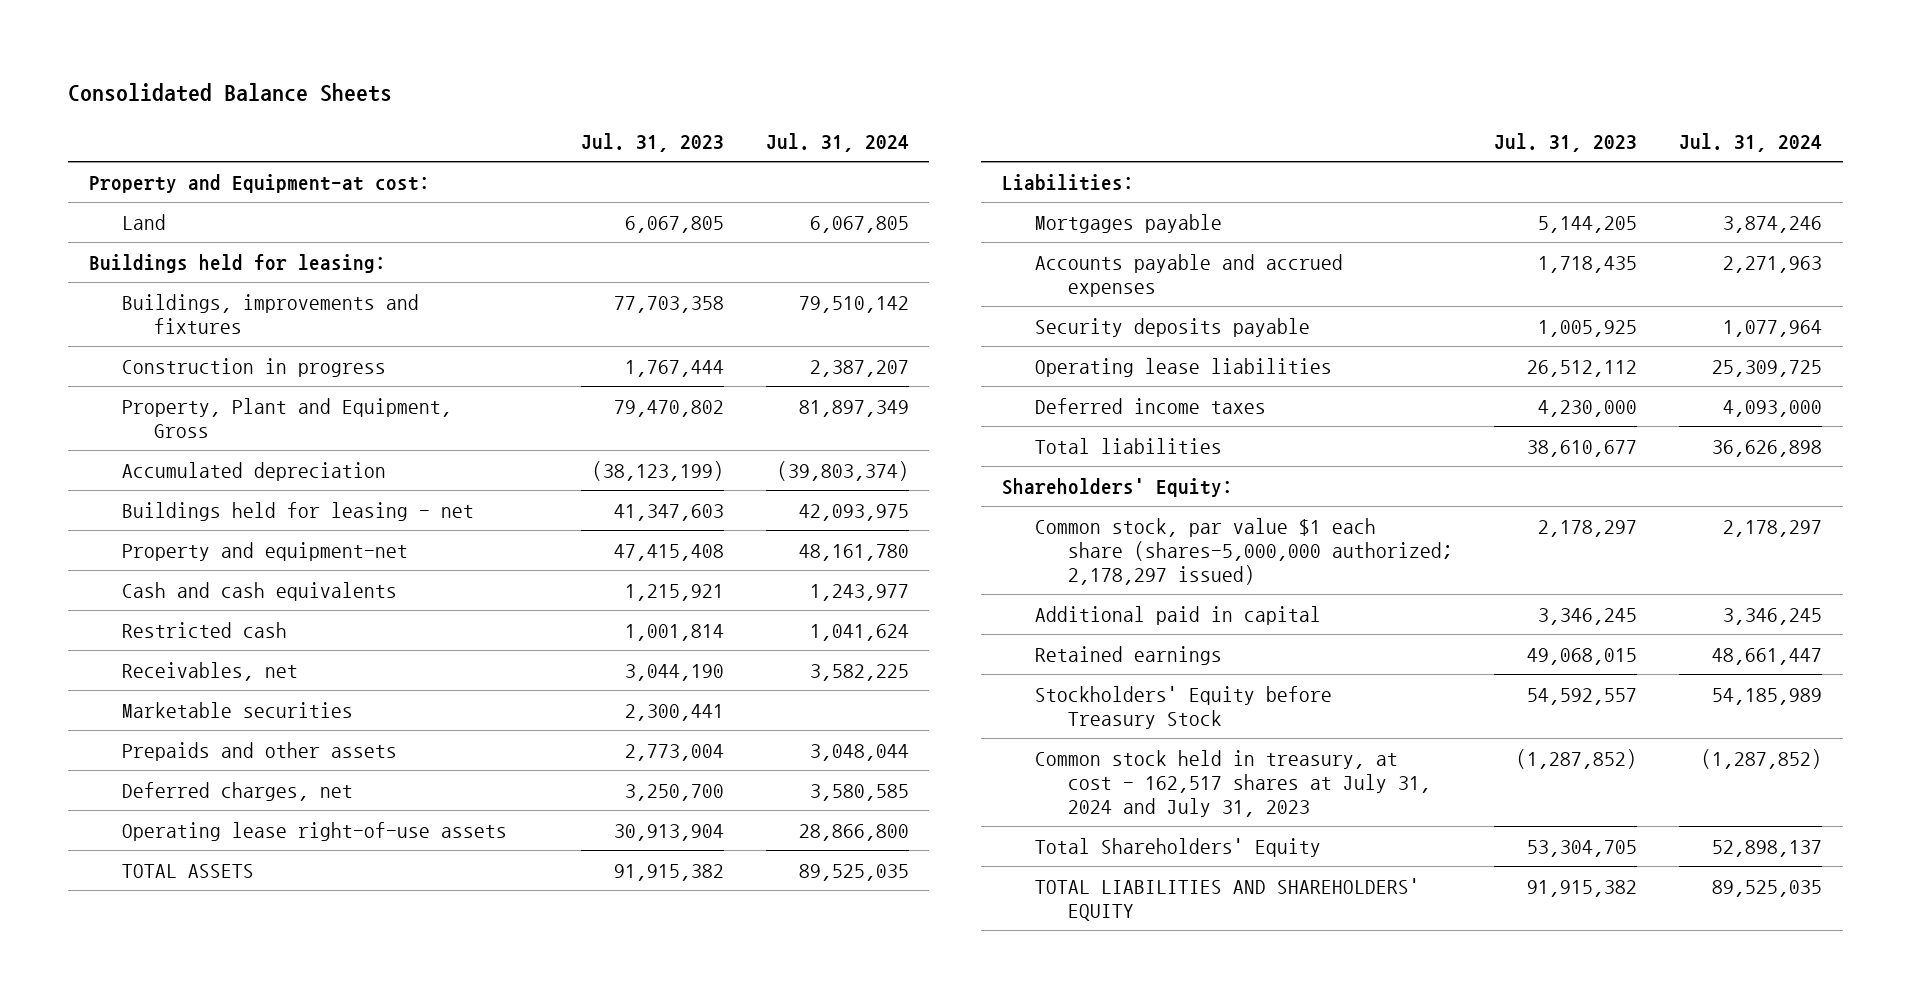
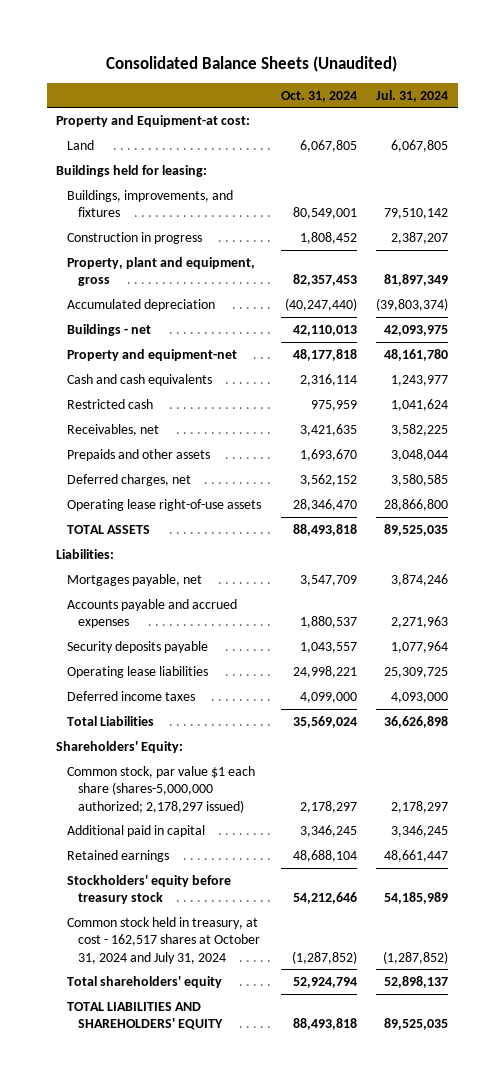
[68,83,393,103] Consolidated Balance Sheets -> [106,55,398,72] Consolidated Balance Sheets (Unaudited)
[580,132,724,152] Jul. 31, 2023 -> none
none -> [280,90,357,102] Oct. 31, 2024
[121,293,419,334] Buildings, improvements and fixtures -> [67,189,234,218] Buildings, improvements, and fixtures
[121,397,452,438] Property, Plant and Equipment, Gross -> [67,256,256,287] Property, plant and equipment, gross
[121,501,474,521] Buildings held for leasing - net -> [67,323,152,336] Buildings - net
[121,701,353,718] Marketable securities -> none
[1034,213,1222,233] Mortgages payable -> [67,573,203,586] Mortgages payable, net
[1034,437,1222,454] Total liabilities -> [67,715,155,726] Total Liabilities
[1034,685,1332,729] Stockholders' Equity before Treasury Stock -> [67,874,232,905] Stockholders' equity before treasury stock
[1034,749,1431,818] Common stock held in treasury, at cost - 162,517 shares at July 31, 2024 and July 31, 2023 -> [67,916,260,964] Common stock held in treasury, at cost - 162,517 shares at October 31, 2024 and July 31, 2024
[1034,837,1321,857] Total Shareholders' Equity -> [67,975,223,988] Total shareholders' equity

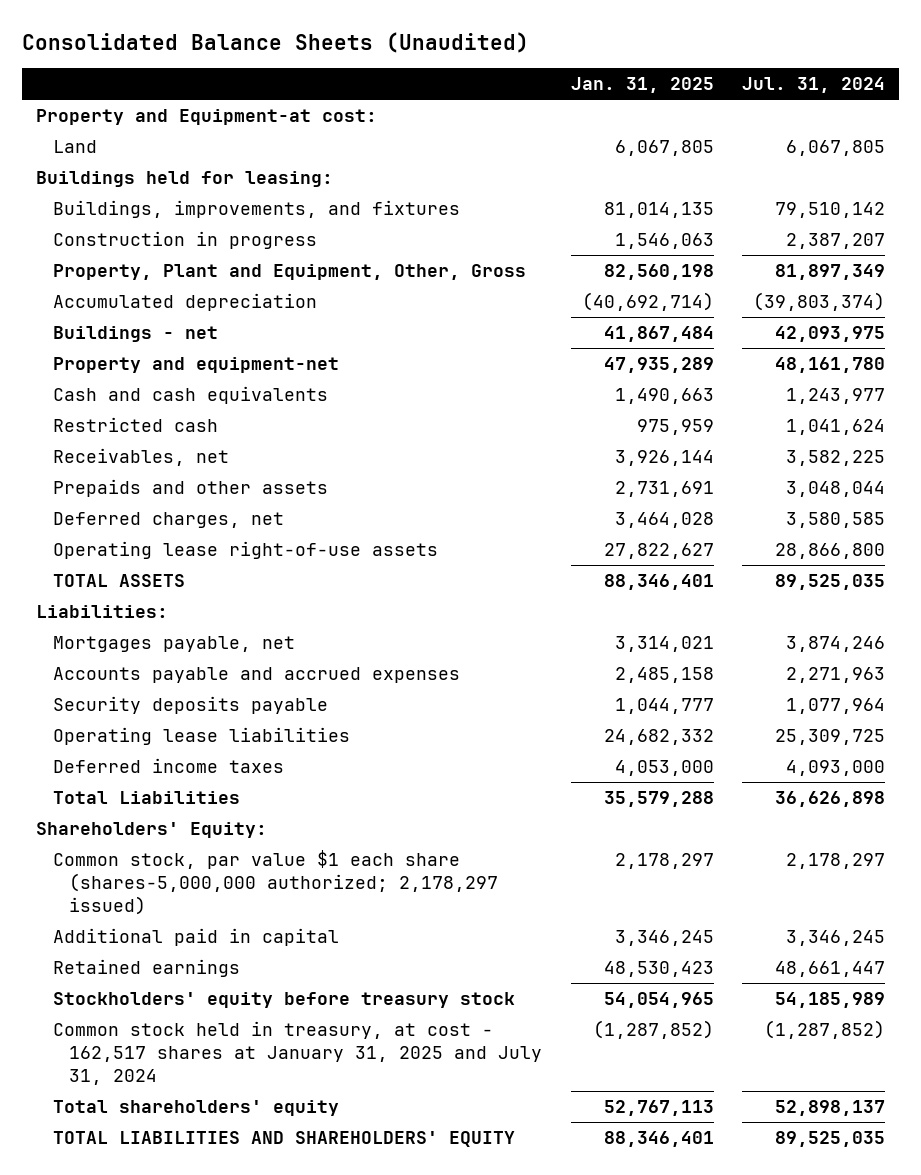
[280,90,357,102] Oct. 31, 2024 -> none
none -> [570,76,714,93] Jan. 31, 2025
[67,256,256,287] Property, plant and equipment, gross -> [52,264,526,281] Property, Plant and Equipment, Other, Gross
[67,916,260,964] Common stock held in treasury, at cost - 162,517 shares at October 31, 2024 and July 31, 2024 -> [52,1021,543,1085] Common stock held in treasury, at cost - 162,517 shares at January 31, 2025 and July 31, 2024

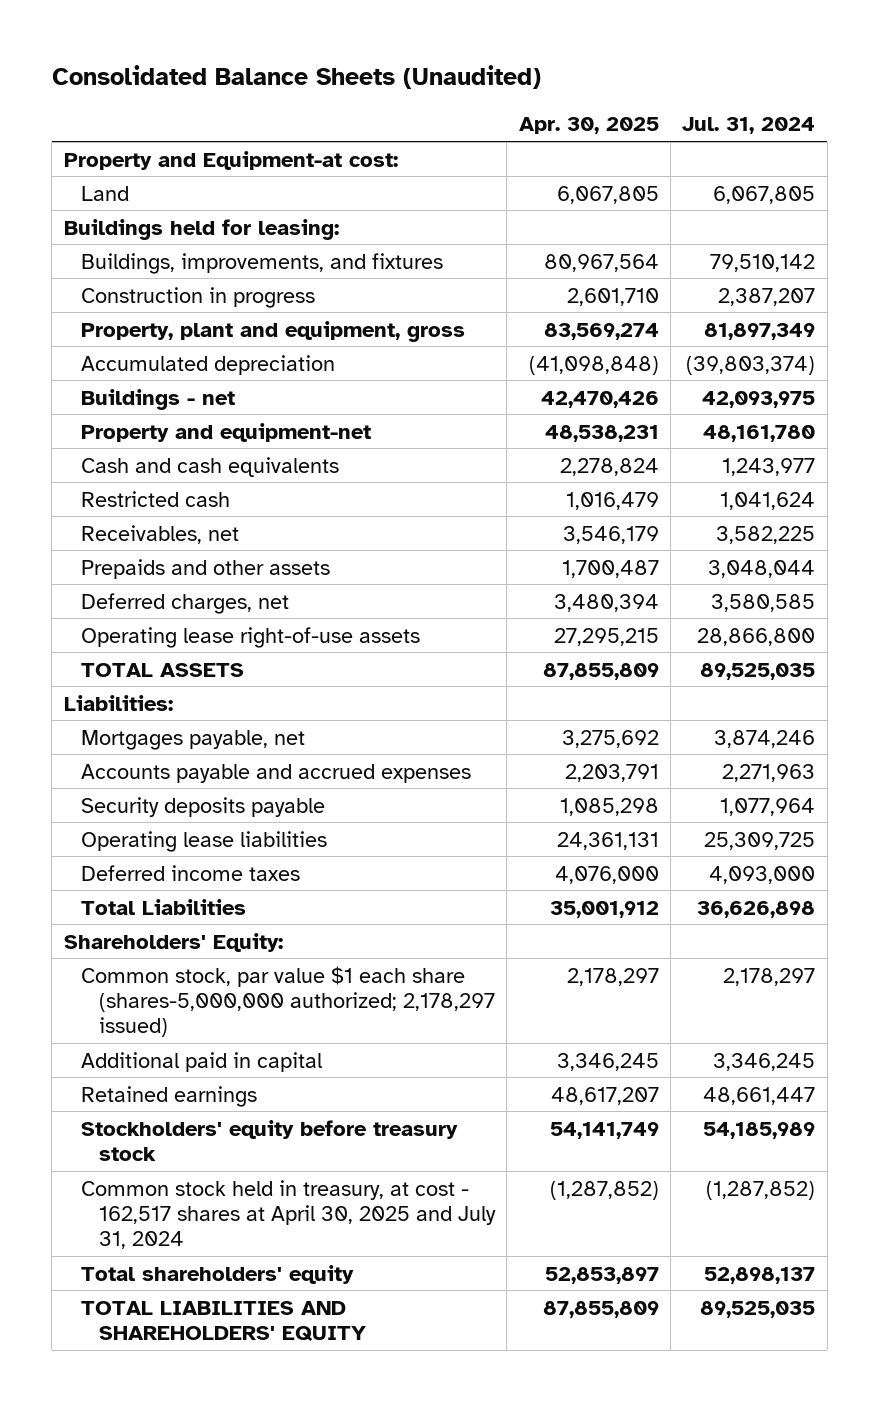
[570,76,714,93] Jan. 31, 2025 -> none
none -> [518,117,659,135] Apr. 30, 2025
[52,264,526,281] Property, Plant and Equipment, Other, Gross -> [81,320,466,342] Property, plant and equipment, gross
[52,1021,543,1085] Common stock held in treasury, at cost - 162,517 shares at January 31, 2025 and July 31, 2024 -> [81,1179,496,1250] Common stock held in treasury, at cost - 162,517 shares at April 30, 2025 and July 31, 2024

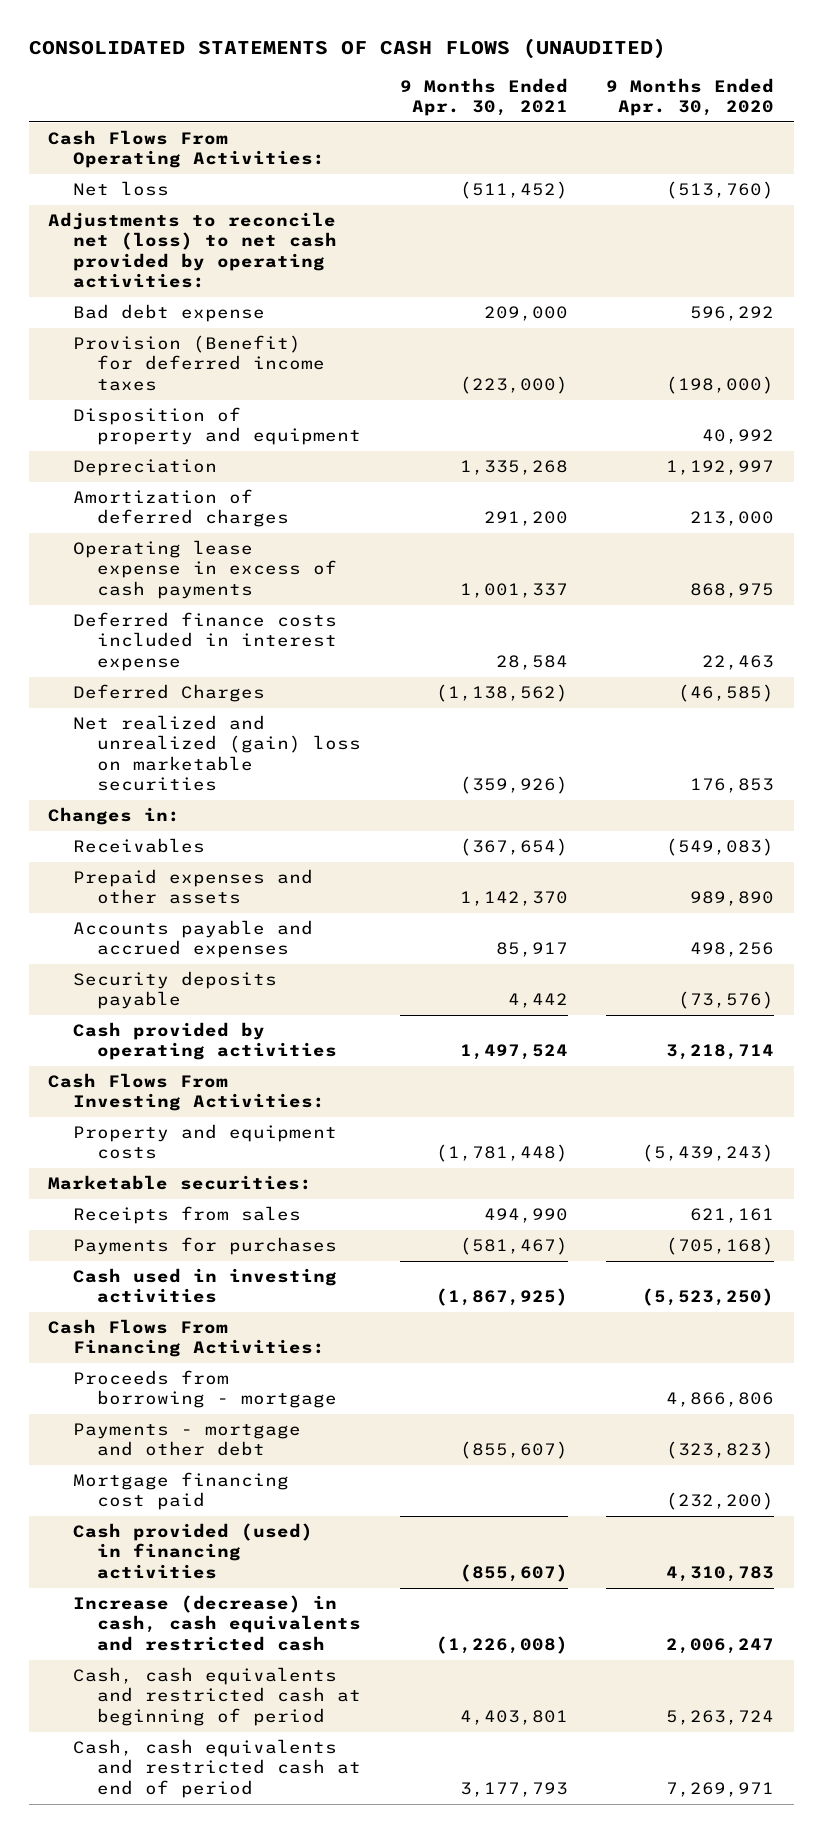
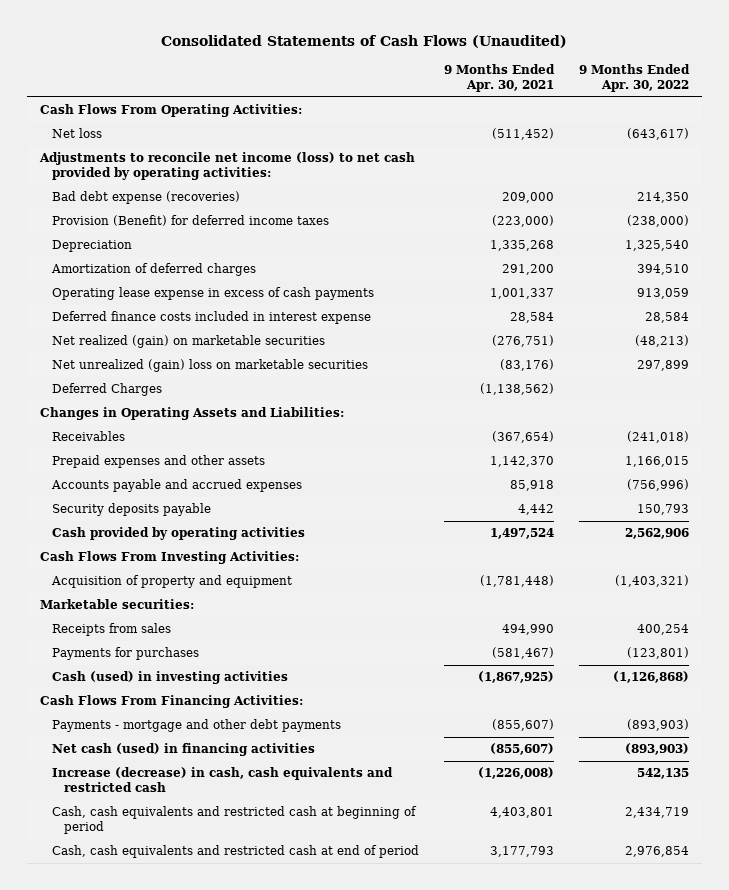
[29,38,667,60] CONSOLIDATED STATEMENTS OF CASH FLOWS (UNAUDITED) -> [161,34,568,48] Consolidated Statements of Cash Flows (Unaudited)
[606,77,775,117] 9 Months Ended Apr. 30, 2020 -> none
none -> [579,64,691,93] 9 Months Ended Apr. 30, 2022
[48,211,337,289] Adjustments to reconcile net (loss) to net cash provided by operating activities: -> [38,152,415,181] Adjustments to reconcile net income (loss) to net cash provided by operating activities:
[72,303,265,322] Bad debt expense -> [51,191,240,205] Bad debt expense (recoveries)
[72,406,361,446] Disposition of property and equipment -> none
none -> [51,335,325,349] Net realized (gain) on marketable securities
none -> [51,359,368,373] Net unrealized (gain) loss on marketable securities
[72,714,361,792] Net realized and unrealized (gain) loss on marketable securities -> none
[48,806,181,825] Changes in: -> [39,407,344,421] Changes in Operating Assets and Liabilities:
[495,942,568,958] 85,917 -> [510,480,555,492] 85,918
[72,1123,337,1160] Property and equipment costs -> [50,575,292,589] Acquisition of property and equipment
[72,1267,337,1304] Cash used in investing activities -> [51,671,288,685] Cash (used) in investing activities
[72,1369,337,1409] Proceeds from borrowing - mortgage -> none
[72,1471,289,1511] Mortgage financing cost paid -> none
[72,1422,301,1457] Payments - mortgage and other debt -> [51,719,341,733] Payments - mortgage and other debt payments
[72,1522,313,1579] Cash provided (used) in financing activities -> [51,743,315,757] Net cash (used) in financing activities

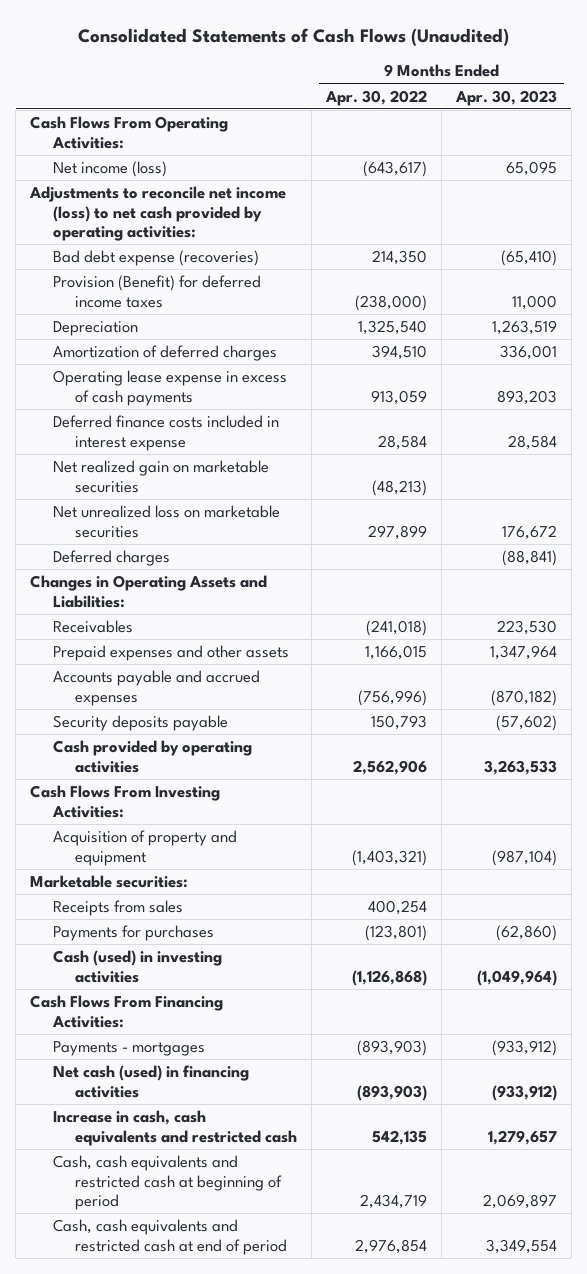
[444,64,556,93] 9 Months Ended Apr. 30, 2021 -> none
none -> [454,89,557,106] Apr. 30, 2023
[51,128,102,139] Net loss -> [52,161,167,178] Net income (loss)
[51,335,325,349] Net realized (gain) on marketable securities -> [52,460,269,493] Net realized gain on marketable securities
[51,359,368,373] Net unrealized (gain) loss on marketable securities -> [52,505,280,538] Net unrealized loss on marketable securities
[51,383,162,397] Deferred Charges -> [52,550,170,567] Deferred charges
[51,719,341,733] Payments - mortgage and other debt payments -> [52,1041,205,1057] Payments - mortgages
[51,767,393,793] Increase (decrease) in cash, cash equivalents and restricted cash -> [52,1110,298,1146] Increase in cash, cash equivalents and restricted cash

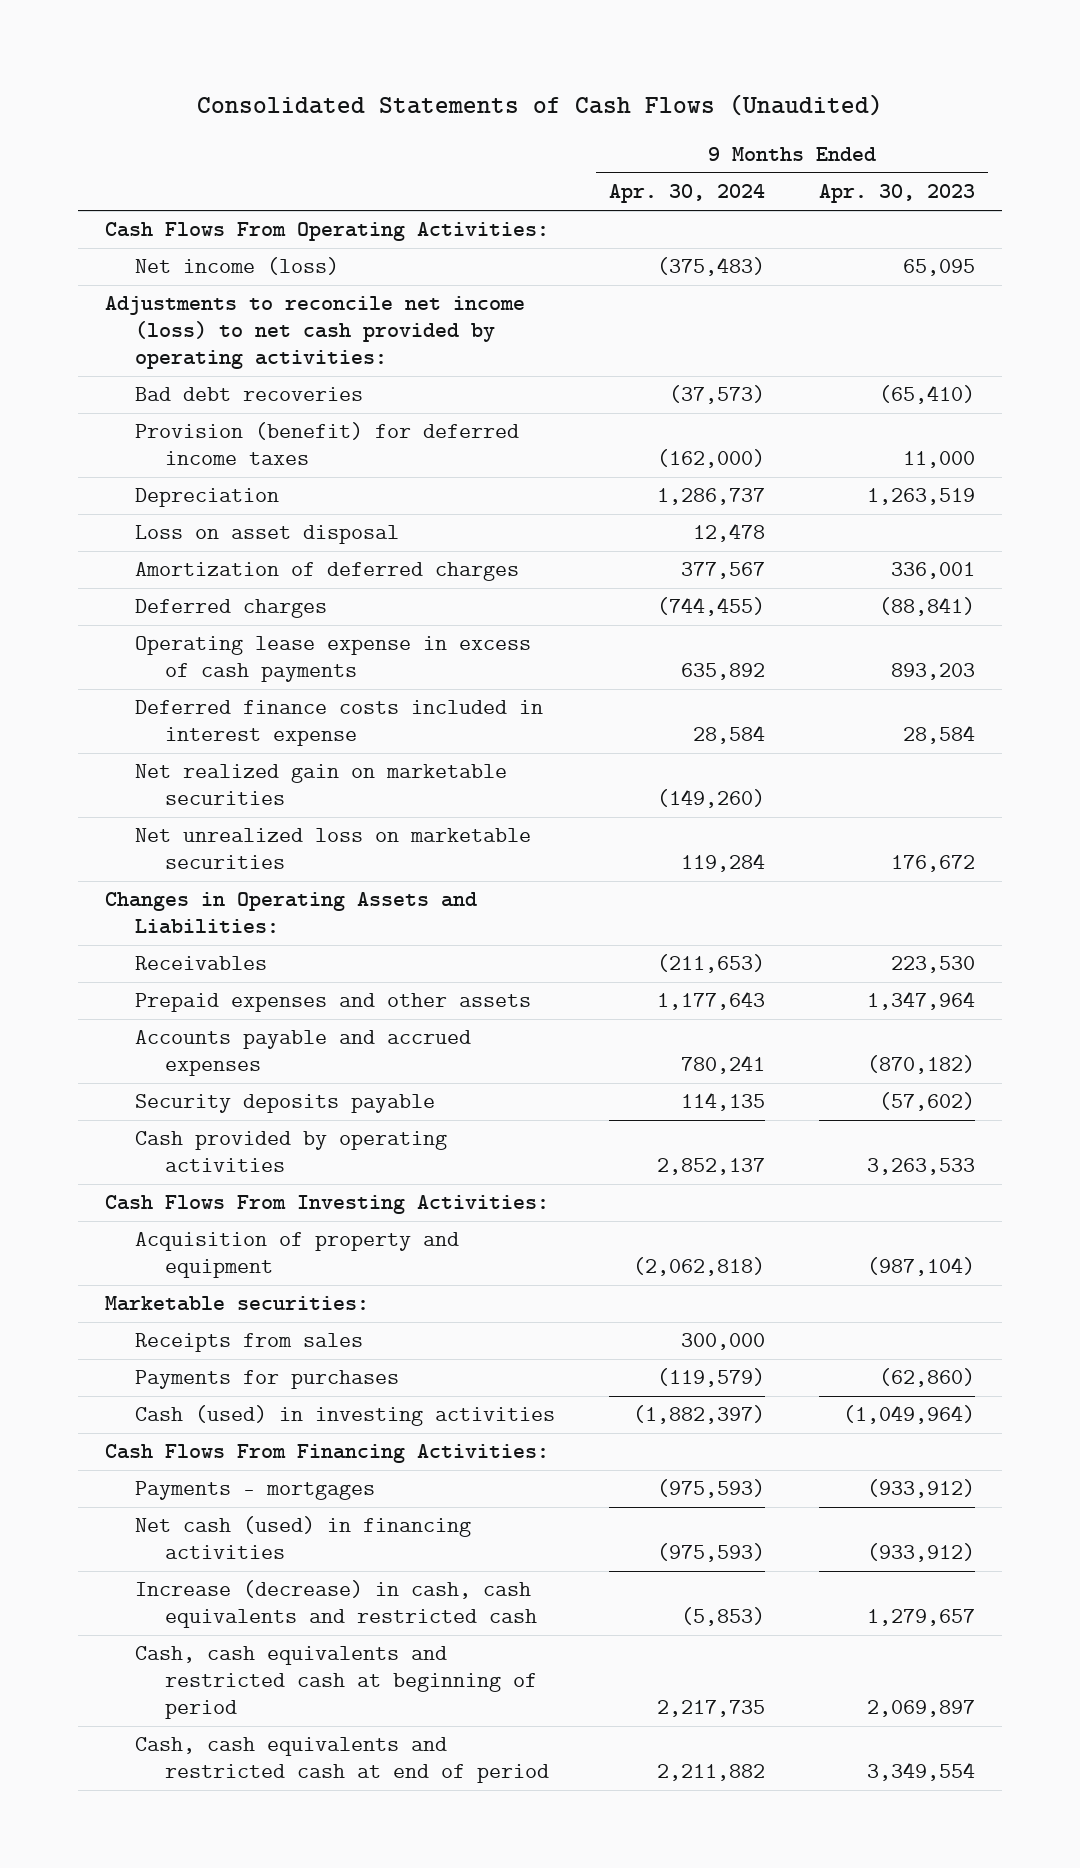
[325,89,428,106] Apr. 30, 2022 -> none
none -> [609,184,766,204] Apr. 30, 2024
[52,250,259,267] Bad debt expense (recoveries) -> [135,387,364,402] Bad debt recoveries
[52,275,261,308] Provision (Benefit) for deferred income taxes -> [135,422,520,466] Provision (benefit) for deferred income taxes
none -> [135,525,400,545] Loss on asset disposal
[52,550,170,567] Deferred charges -> [135,599,328,619] Deferred charges
[52,1110,298,1146] Increase in cash, cash equivalents and restricted cash -> [135,1580,538,1629] Increase (decrease) in cash, cash equivalents and restricted cash

